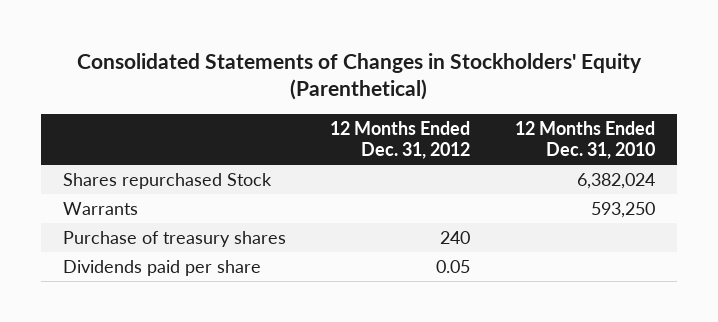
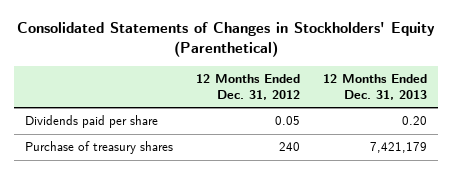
[514,121,655,160] 12 Months Ended Dec. 31, 2010 -> none
none -> [322,73,427,100] 12 Months Ended Dec. 31, 2013
[63,172,273,189] Shares repurchased Stock -> none
[63,201,139,215] Warrants -> none
[63,230,287,247] Purchase of treasury shares -> [25,141,174,155] Purchase of treasury shares

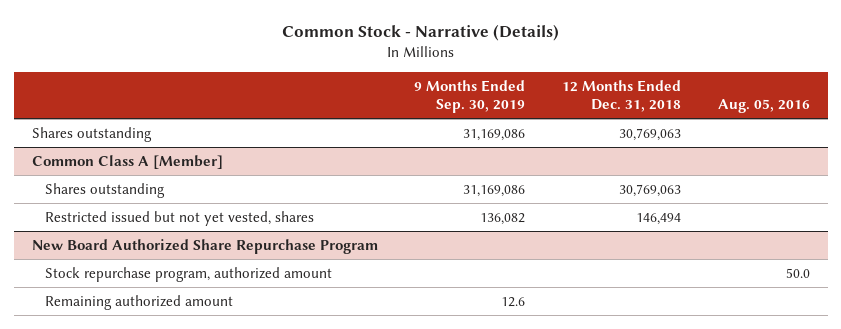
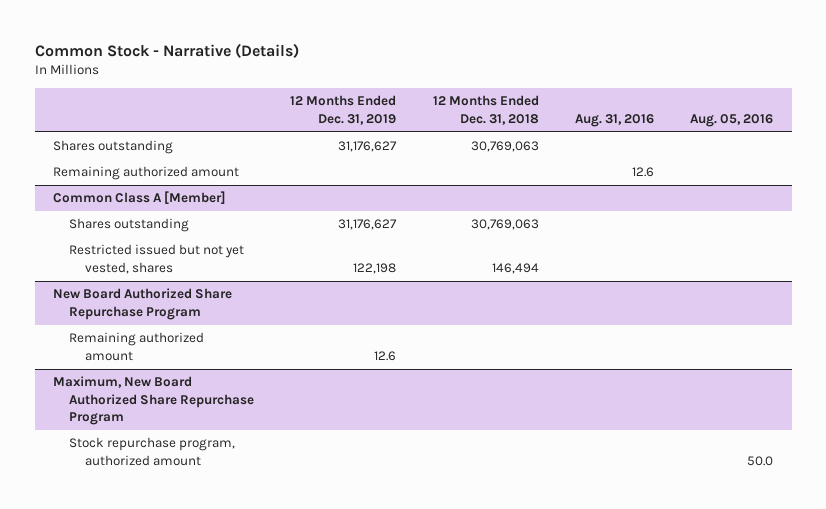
[414,79,526,114] 9 Months Ended Sep. 30, 2019 -> none
none -> [290,95,397,125] 12 Months Ended Dec. 31, 2019
none -> [575,113,655,127] Aug. 31, 2016
none -> [52,166,239,181] Remaining authorized amount
[44,266,332,282] Stock repurchase program, authorized amount -> none
none -> [52,376,255,426] Maximum, New Board Authorized Share Repurchase Program
none -> [69,437,236,466] Stock repurchase program, authorized amount

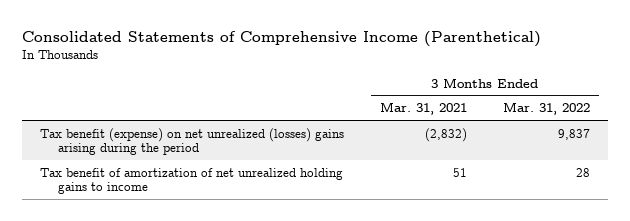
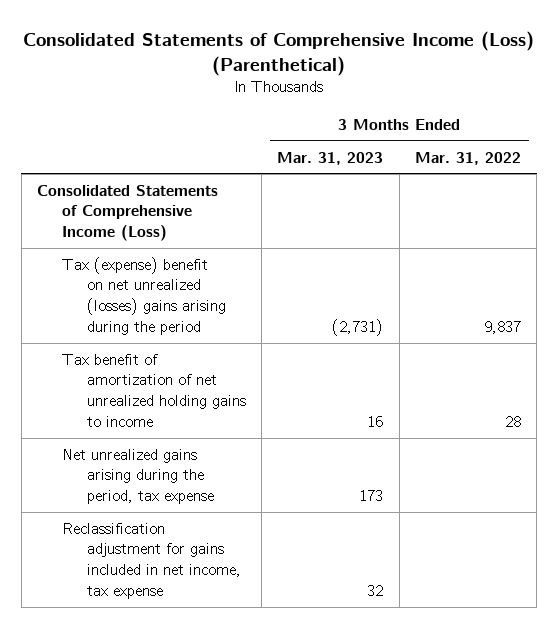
[21,30,541,47] Consolidated Statements of Comprehensive Income (Parenthetical) -> [22,31,534,76] Consolidated Statements of Comprehensive Income (Loss) (Parenthetical)
[380,102,468,116] Mar. 31, 2021 -> none
none -> [277,151,384,165] Mar. 31, 2023
none -> [36,184,218,242] Consolidated Statements of Comprehensive Income (Loss)
[40,127,345,156] Tax benefit (expense) on net unrealized (losses) gains arising during the period -> [61,256,226,335] Tax (expense) benefit on net unrealized (losses) gains arising during the period
none -> [61,448,214,505] Net unrealized gains arising during the period, tax expense
none -> [61,522,241,599] Reclassification adjustment for gains included in net income, tax expense

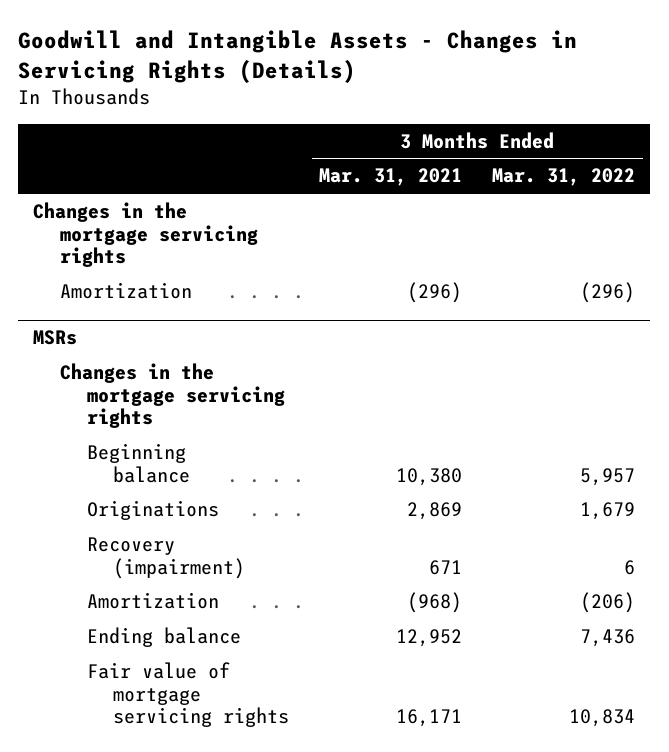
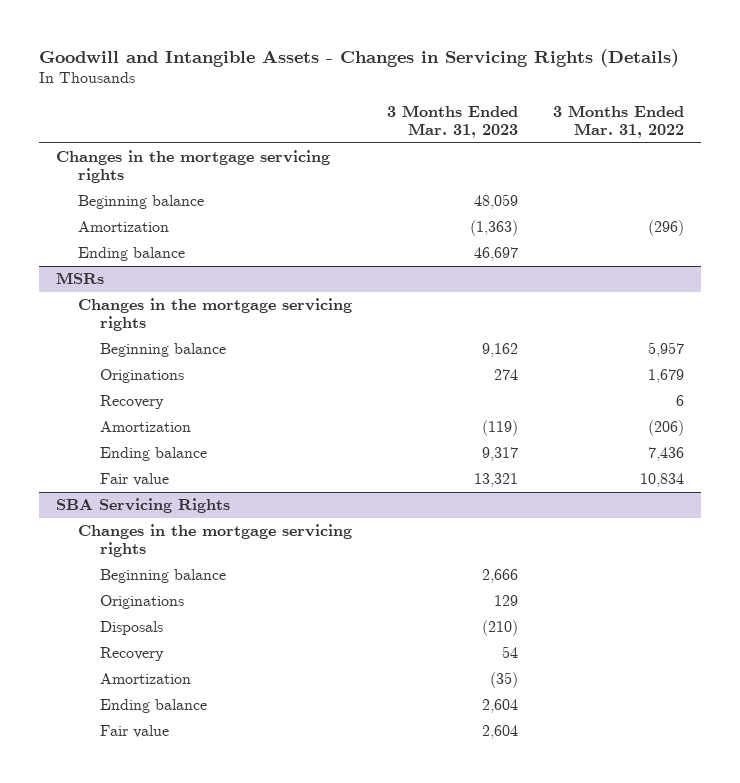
[319,168,463,187] Mar. 31, 2021 -> none
none -> [386,104,518,138] 3 Months Ended Mar. 31, 2023
none -> [78,195,205,210] Beginning balance
none -> [78,247,186,262] Ending balance
[86,537,246,579] Recovery (impairment) -> [100,395,165,410] Recovery
[86,662,290,728] Fair value of mortgage servicing rights -> [100,473,170,487] Fair value
none -> [56,498,231,514] SBA Servicing Rights
none -> [78,524,353,558] Changes in the mortgage servicing rights
none -> [100,569,227,584] Beginning balance
none -> [100,595,185,610] Originations
none -> [100,621,164,636] Disposals
none -> [100,647,165,662] Recovery
none -> [100,673,192,685] Amortization
none -> [100,699,208,714] Ending balance
none -> [100,725,170,739] Fair value

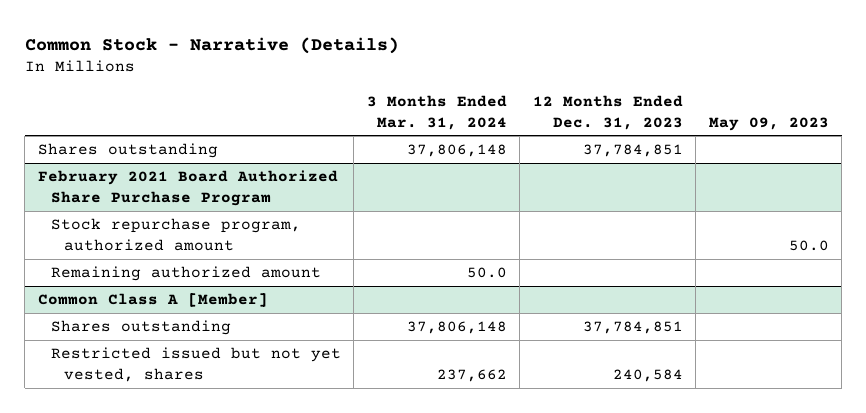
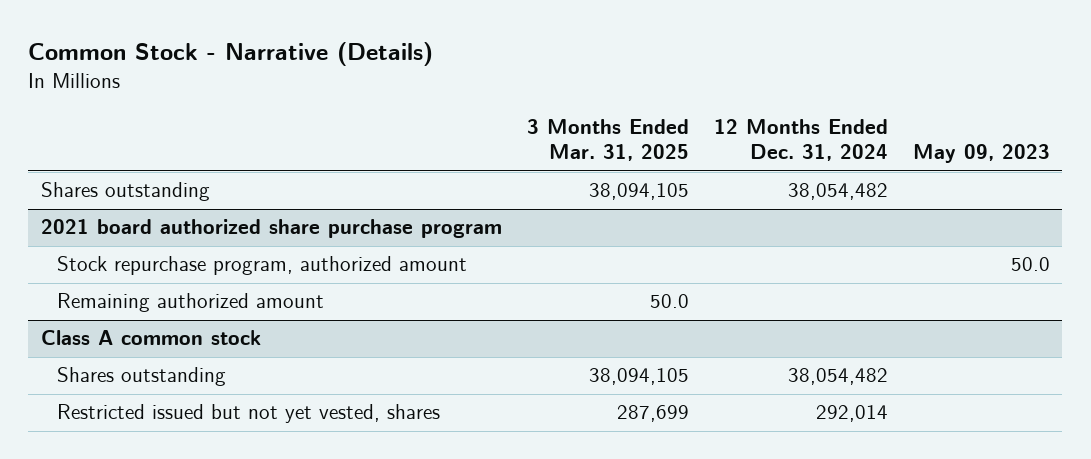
[366,94,507,130] 3 Months Ended Mar. 31, 2024 -> none
[532,94,683,130] 12 Months Ended Dec. 31, 2023 -> none
none -> [526,118,689,162] 3 Months Ended Mar. 31, 2025
none -> [713,118,888,162] 12 Months Ended Dec. 31, 2024
[37,170,338,206] February 2021 Board Authorized Share Purchase Program -> [40,219,502,239] 2021 board authorized share purchase program
[37,293,268,308] Common Class A [Member] -> [40,330,261,346] Class A common stock

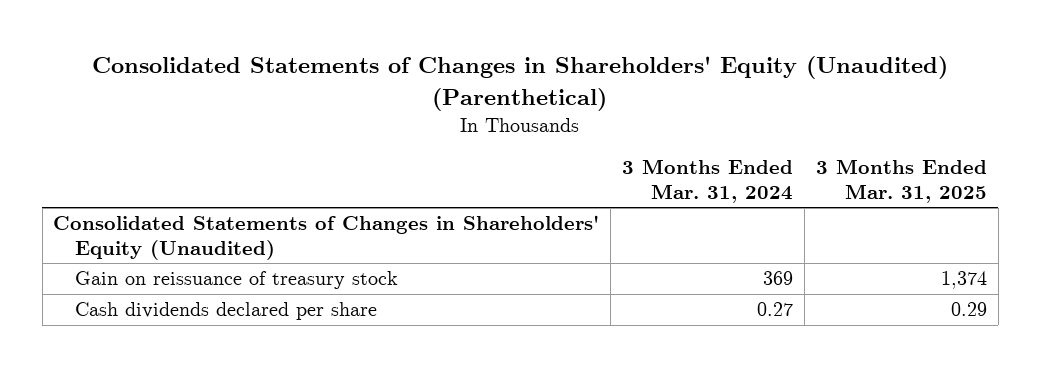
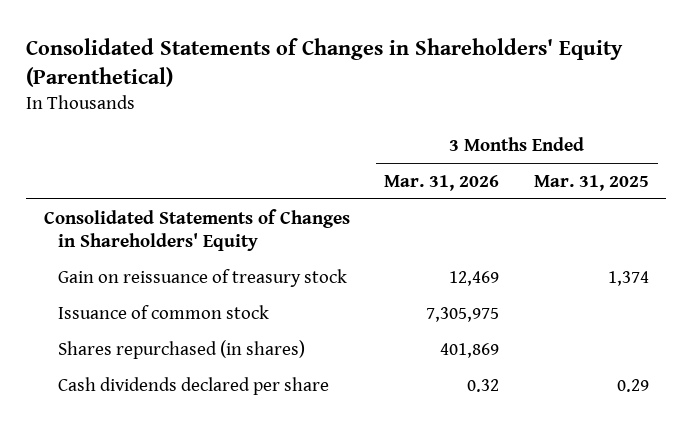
[92,56,949,111] Consolidated Statements of Changes in Shareholders' Equity (Unaudited) (Parenthetical) -> [26,38,624,87] Consolidated Statements of Changes in Shareholders' Equity (Parenthetical)
[622,159,794,203] 3 Months Ended Mar. 31, 2024 -> none
none -> [384,174,500,191] Mar. 31, 2026
[53,215,600,260] Consolidated Statements of Changes in Shareholders' Equity (Unaudited) -> [43,208,350,252] Consolidated Statements of Changes in Shareholders' Equity
none -> [58,304,270,319] Issuance of common stock
none -> [58,339,306,359] Shares repurchased (in shares)

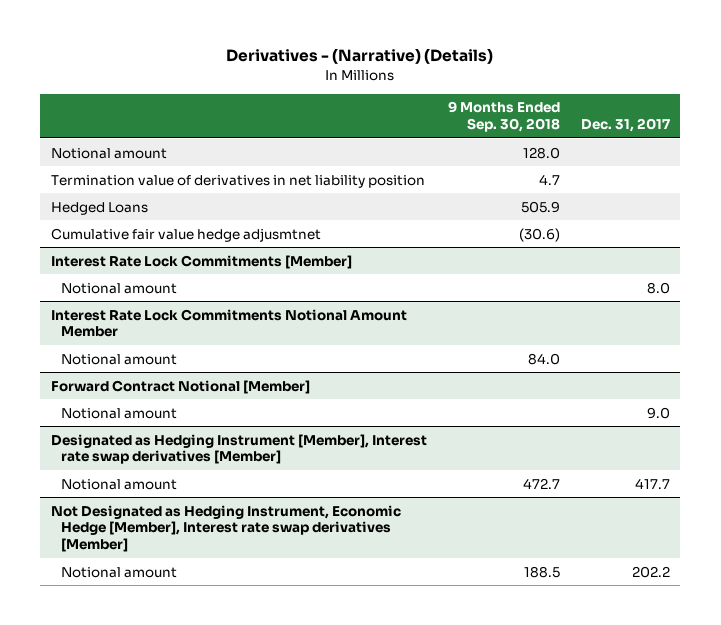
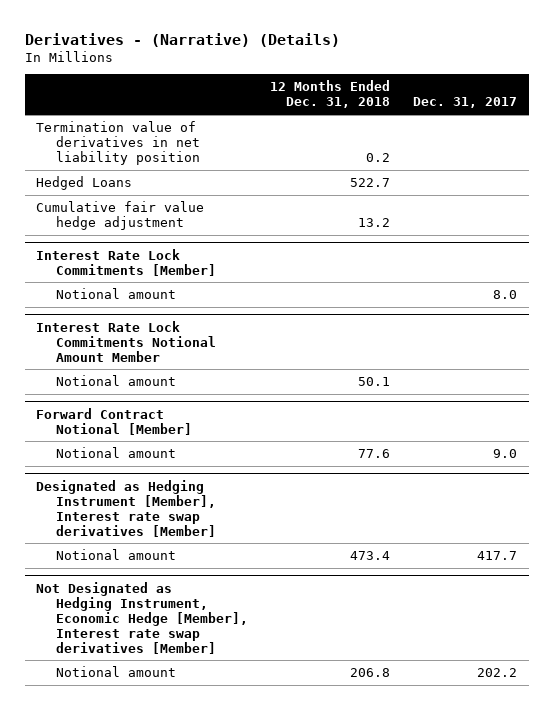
[447,101,560,133] 9 Months Ended Sep. 30, 2018 -> none
none -> [270,80,391,109] 12 Months Ended Dec. 31, 2018
[50,147,167,159] Notional amount -> none
[50,227,321,242] Cumulative fair value hedge adjusmtnet -> [36,200,205,231] Cumulative fair value hedge adjustment

